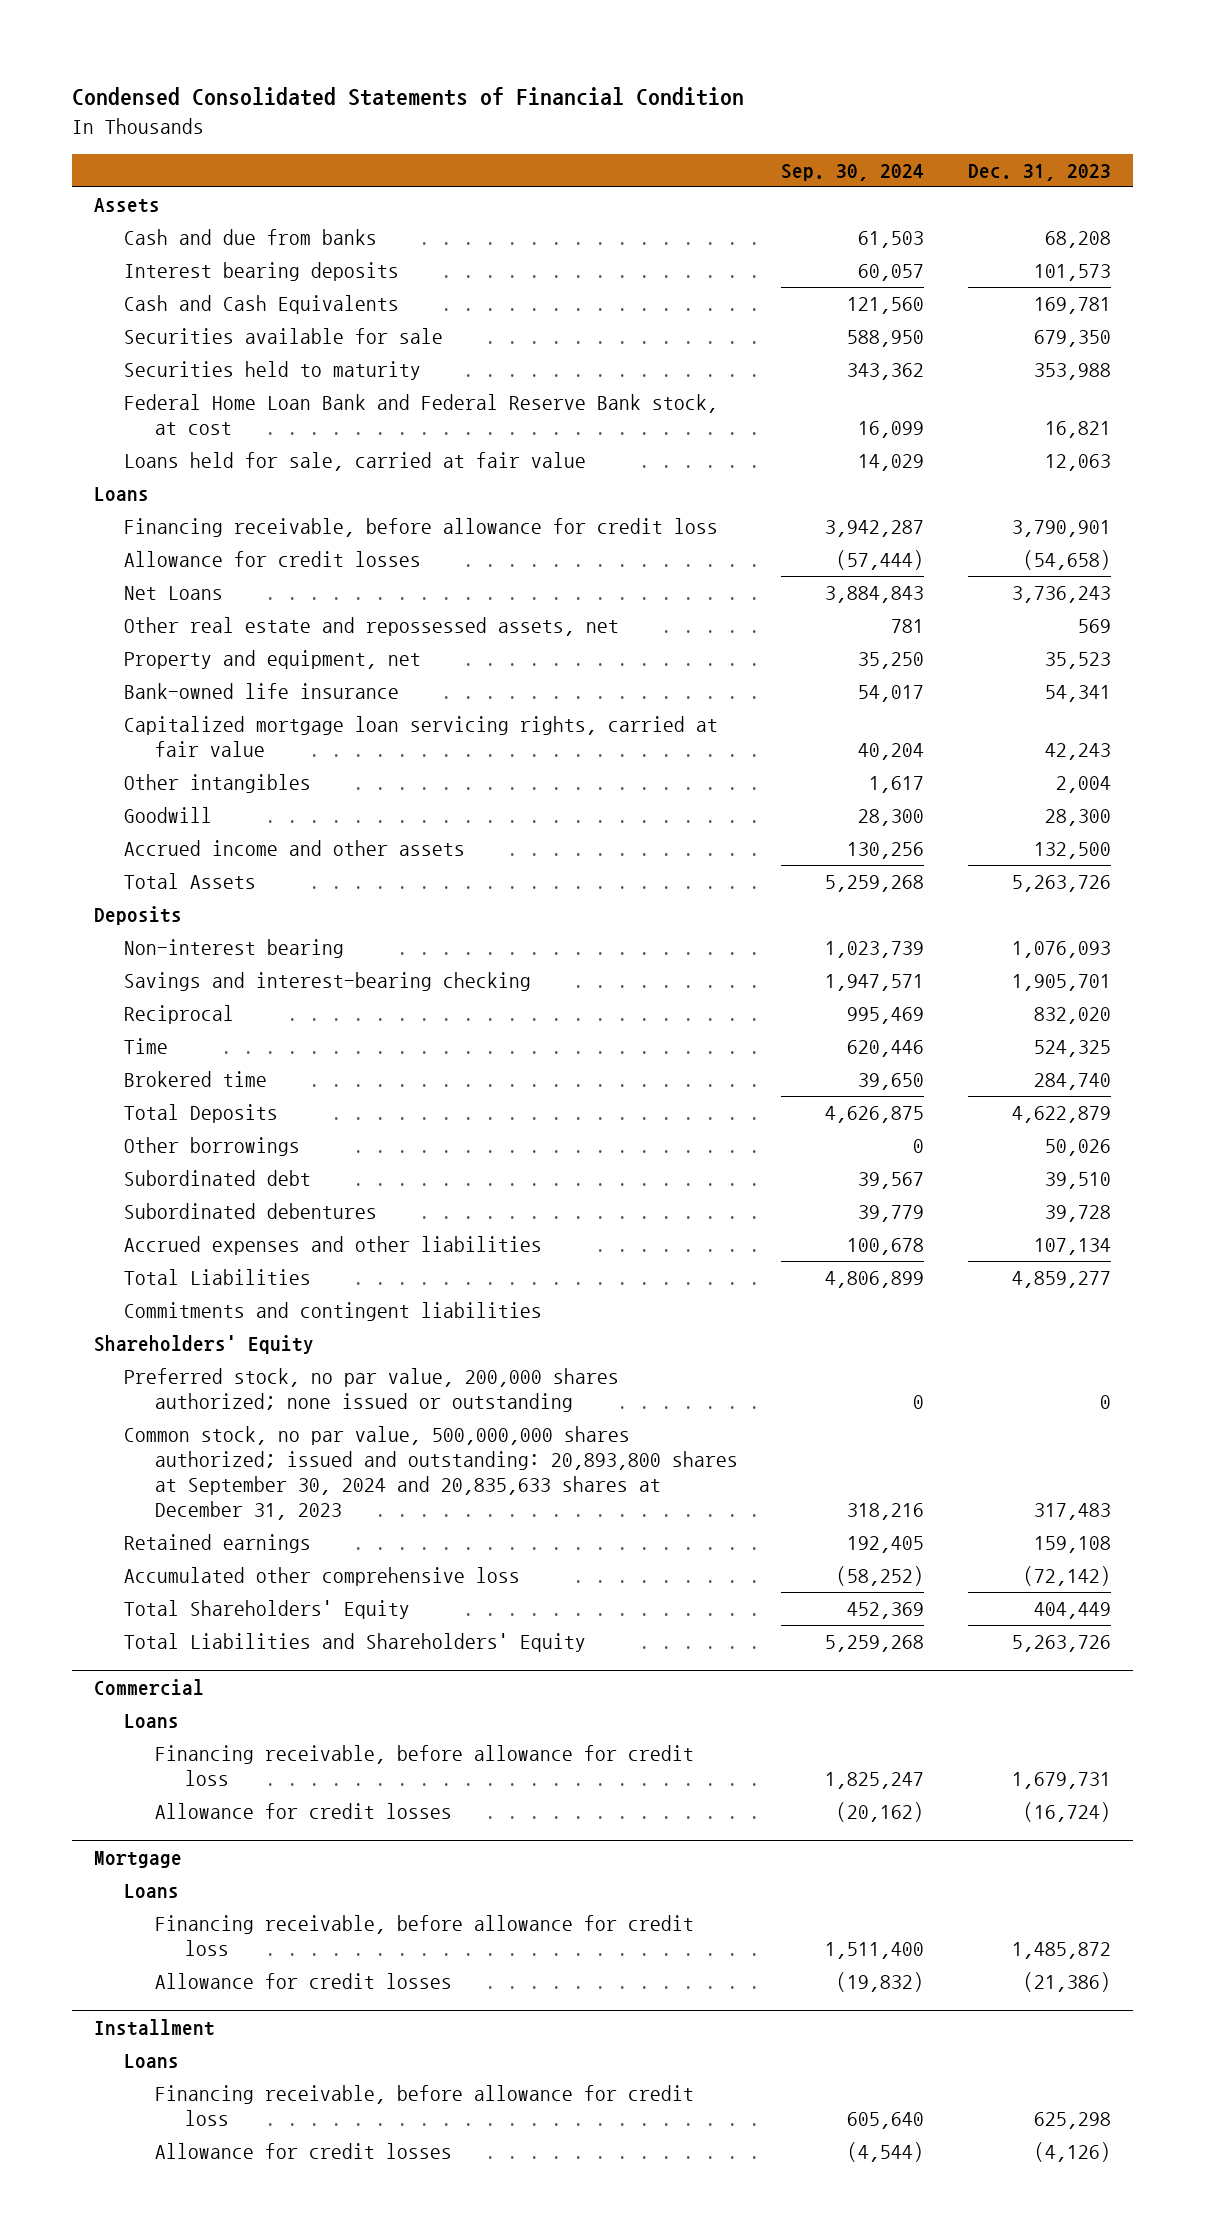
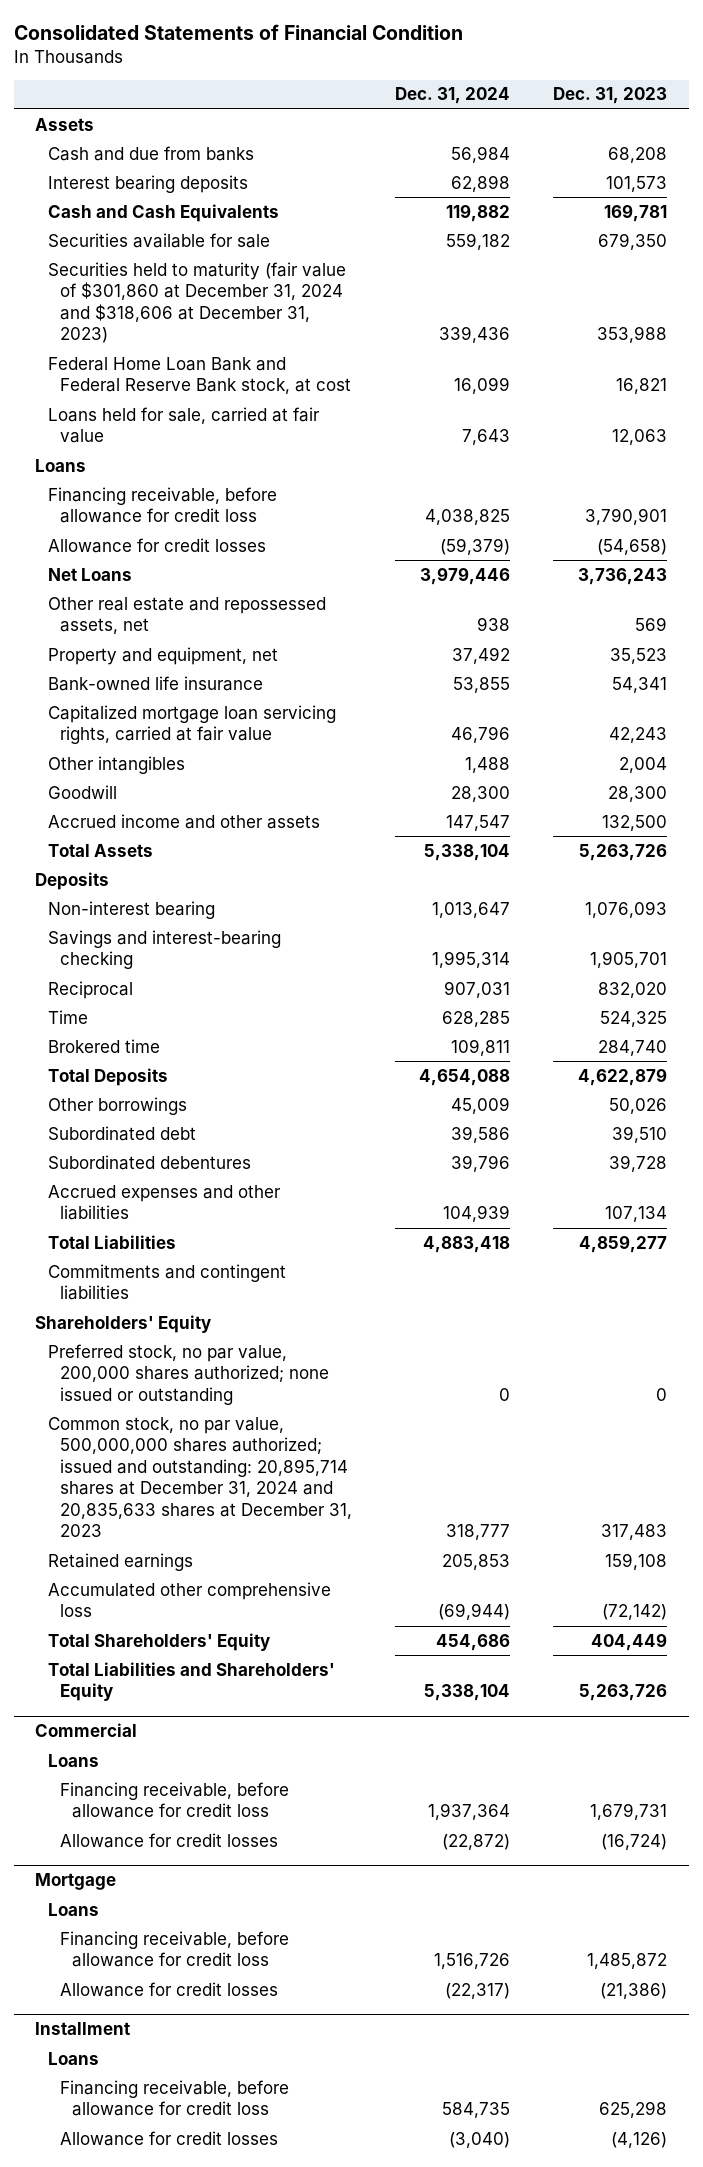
[71,87,744,107] Condensed Consolidated Statements of Financial Condition -> [13,23,463,40] Consolidated Statements of Financial Condition
[781,163,925,181] Sep. 30, 2024 -> none
none -> [395,87,511,105] Dec. 31, 2024
[124,361,422,381] Securities held to maturity -> [47,261,346,344] Securities held to maturity (fair value of $301,860 at December 31, 2024 and $318,606 at December 31, 2023)
[124,1426,738,1520] Common stock, no par value, 500,000,000 shares authorized; issued and outstanding: 20,893,800 shares at September 30, 2024 and 20,835,633 shares at December 31, 2023 -> [47,1416,352,1538] Common stock, no par value, 500,000,000 shares authorized; issued and outstanding: 20,895,714 shares at December 31, 2024 and 20,835,633 shares at December 31, 2023

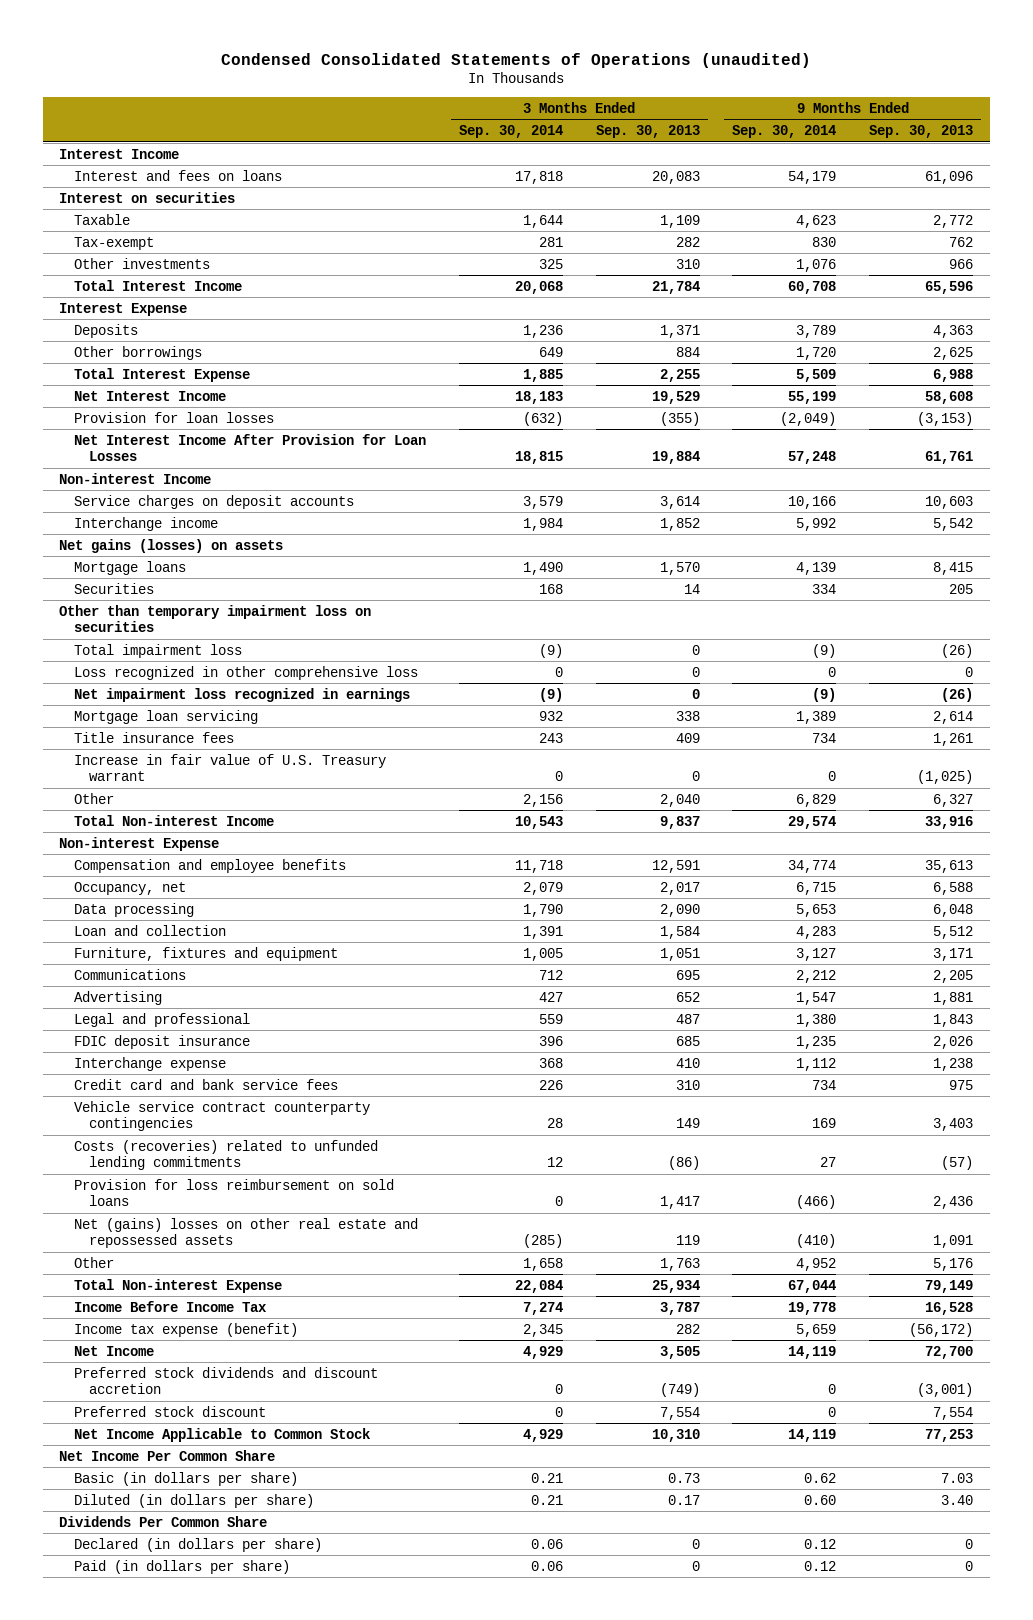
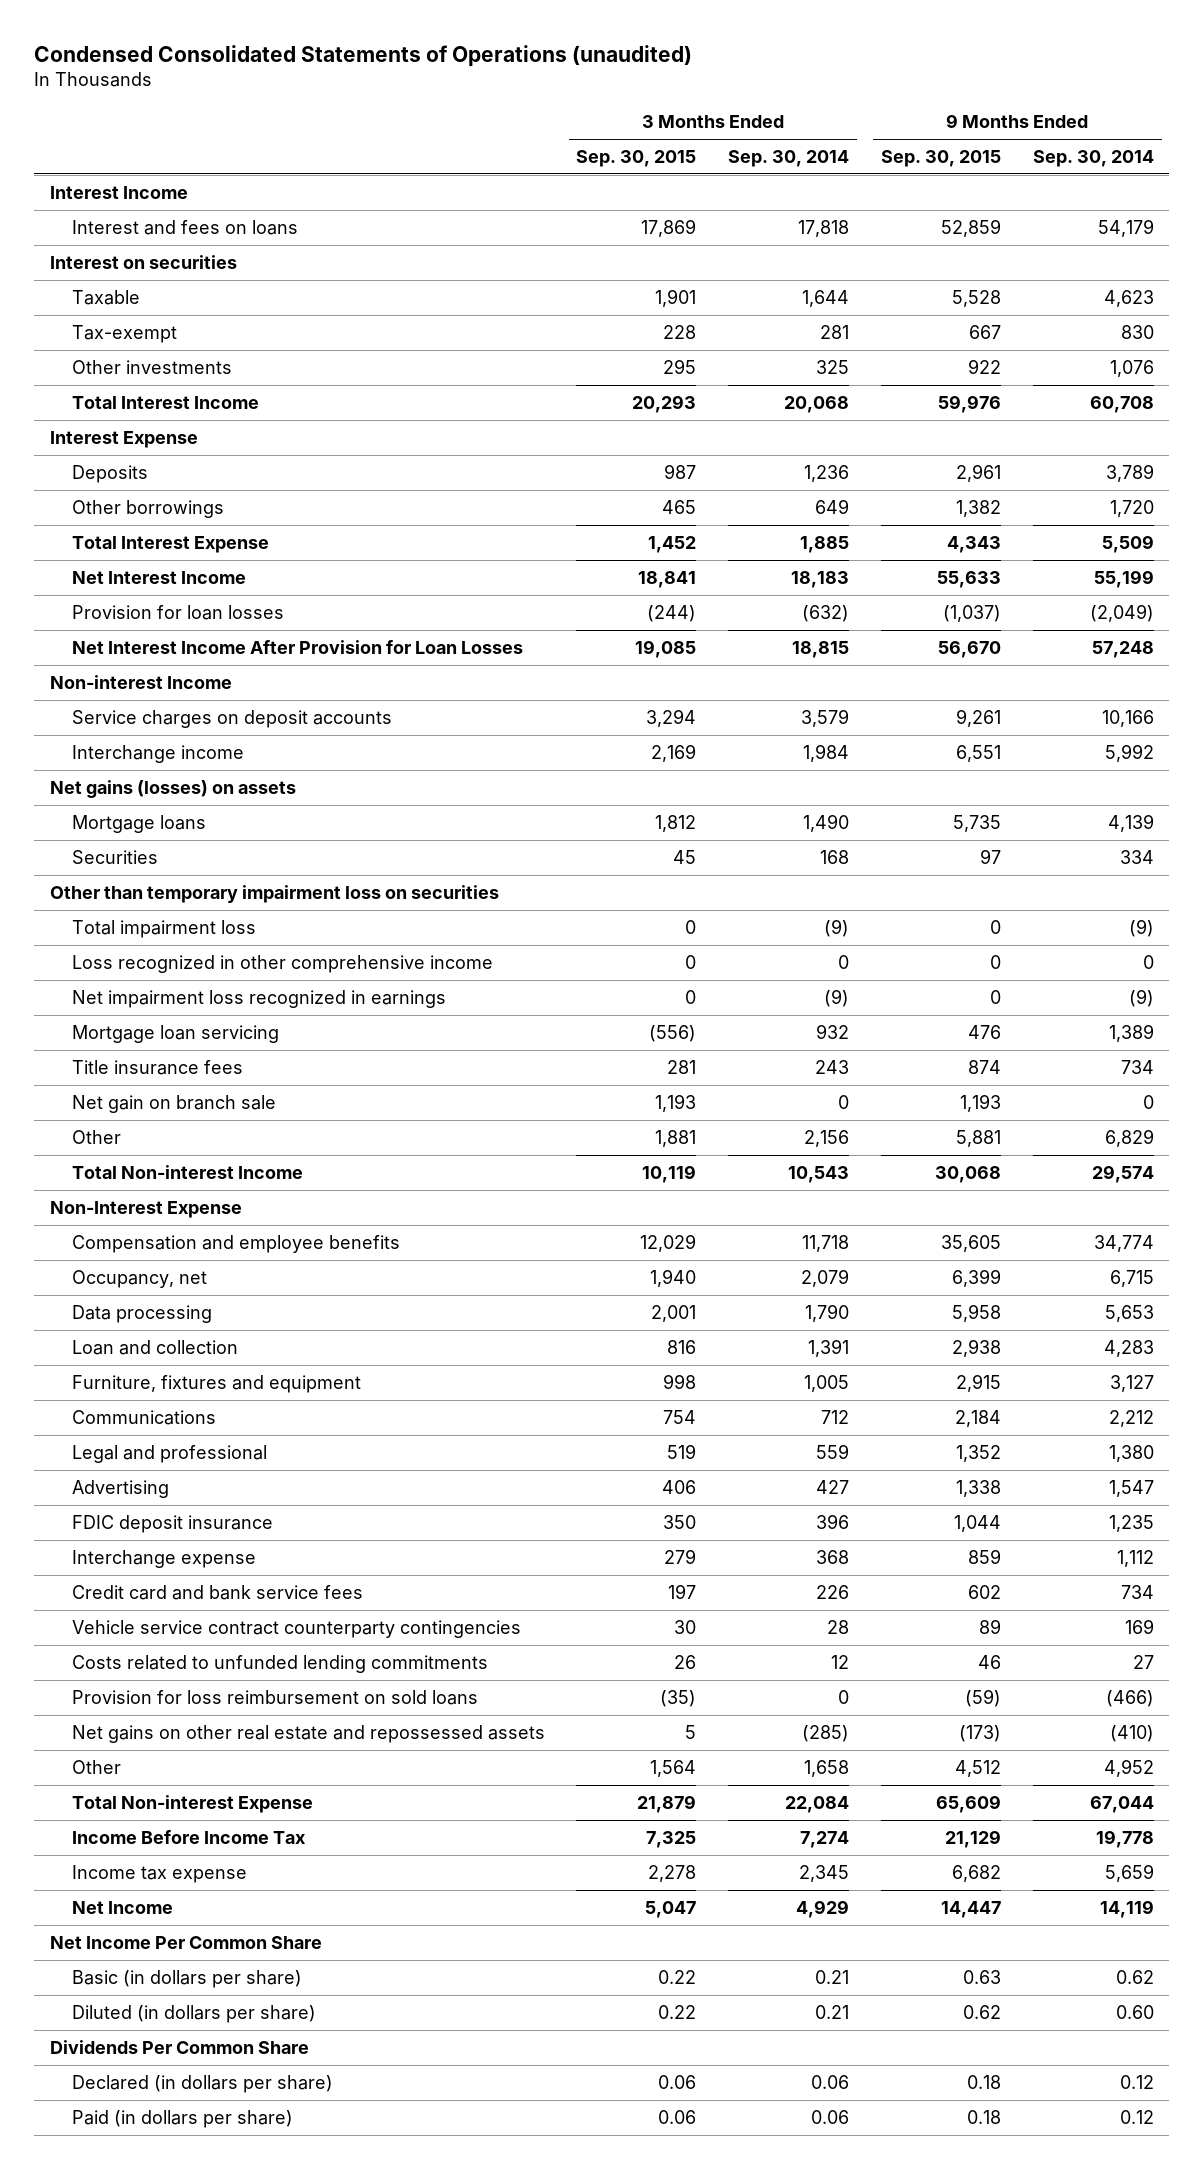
[595,125,700,139] Sep. 30, 2013 -> none
[869,125,974,139] Sep. 30, 2013 -> none
none -> [576,150,697,168] Sep. 30, 2015
none -> [880,150,1001,168] Sep. 30, 2015
[74,665,419,680] Loss recognized in other comprehensive loss -> [71,954,493,973] Loss recognized in other comprehensive income
[74,753,387,782] Increase in fair value of U.S. Treasury warrant -> none
none -> [71,1094,276,1113] Net gain on branch sale
[59,836,220,851] Non-interest Expense -> [49,1200,242,1218] Non-Interest Expense
[74,990,163,1005] Advertising -> [71,1479,169,1498] Advertising
[74,1139,379,1171] Costs (recoveries) related to unfunded lending commitments -> [71,1654,488,1673] Costs related to unfunded lending commitments
[74,1217,419,1249] Net (gains) losses on other real estate and repossessed assets -> [71,1724,545,1743] Net gains on other real estate and repossessed assets
[74,1322,299,1337] Income tax expense (benefit) -> [71,1864,247,1883] Income tax expense
[74,1366,379,1395] Preferred stock dividends and discount accretion -> none
[74,1405,267,1417] Preferred stock discount -> none
[74,1427,371,1442] Net Income Applicable to Common Stock -> none

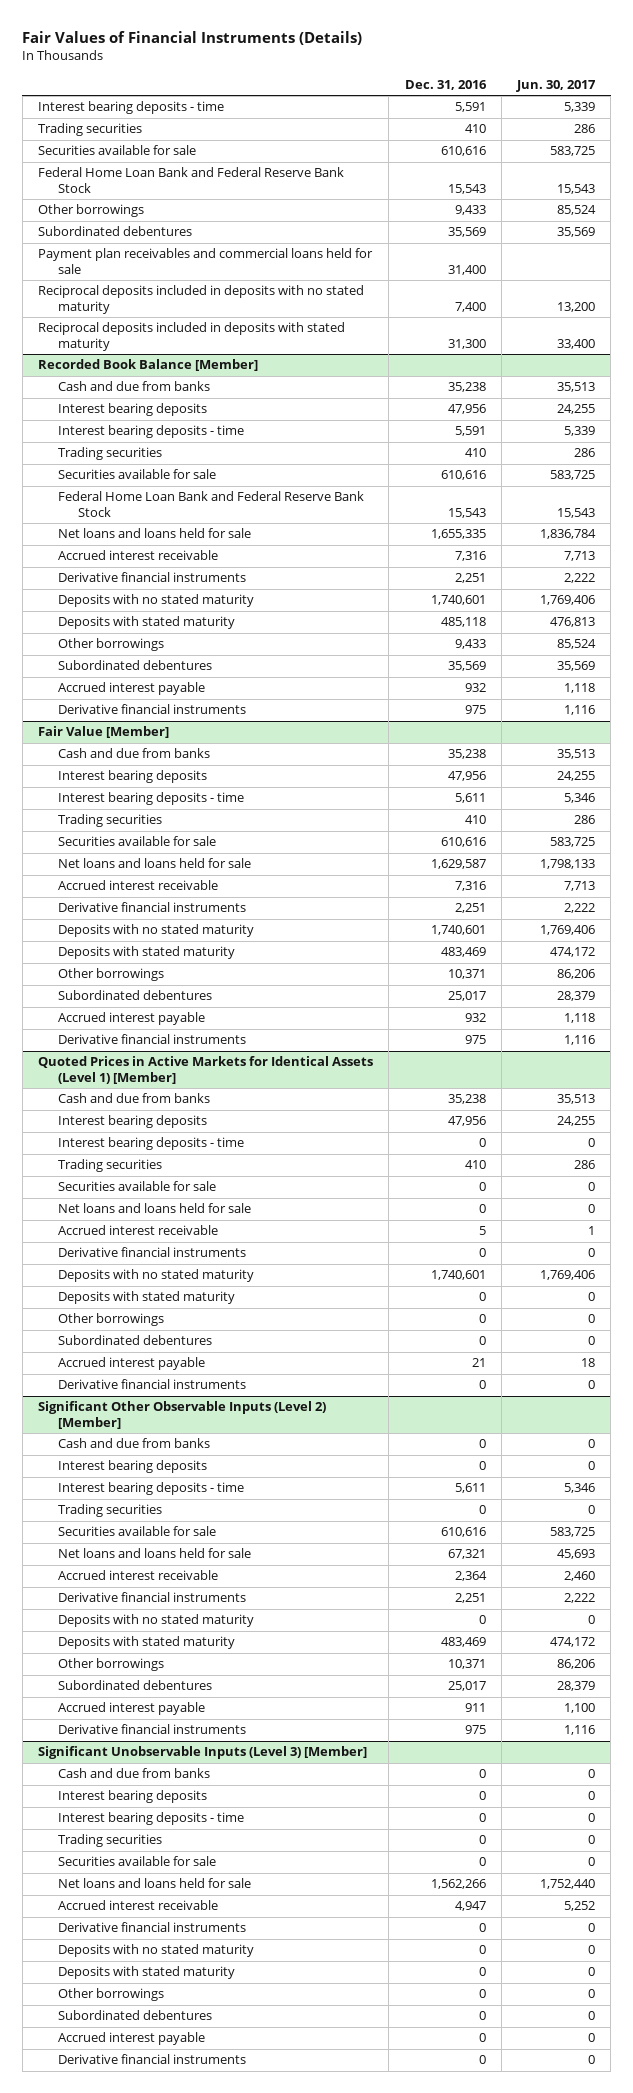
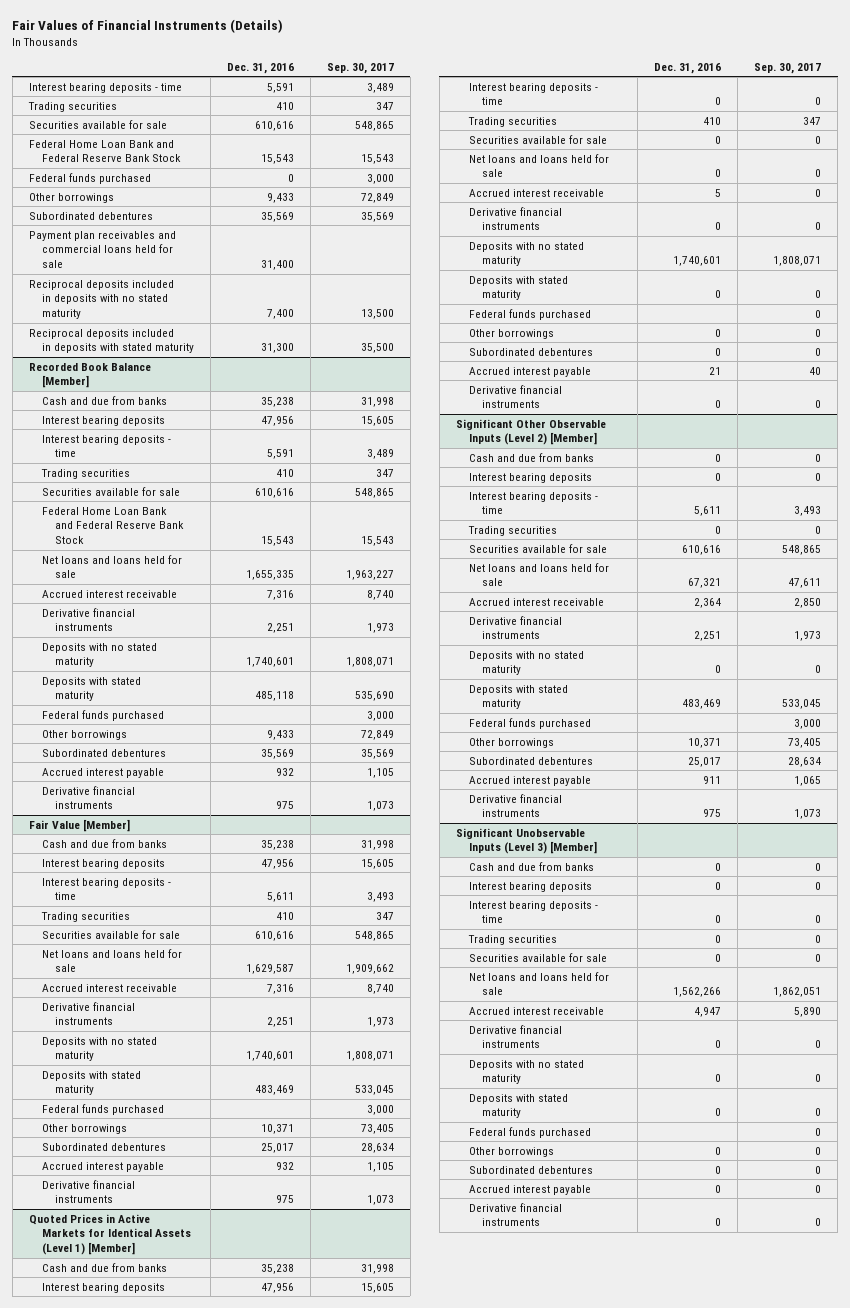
[516,79,597,92] Jun. 30, 2017 -> none
none -> [326,62,394,74] Sep. 30, 2017
none -> [28,172,151,184] Federal funds purchased
none -> [41,709,164,721] Federal funds purchased
none -> [41,1103,164,1115] Federal funds purchased
none -> [469,308,592,320] Federal funds purchased
none -> [469,717,592,729] Federal funds purchased
none -> [469,1126,592,1138] Federal funds purchased

